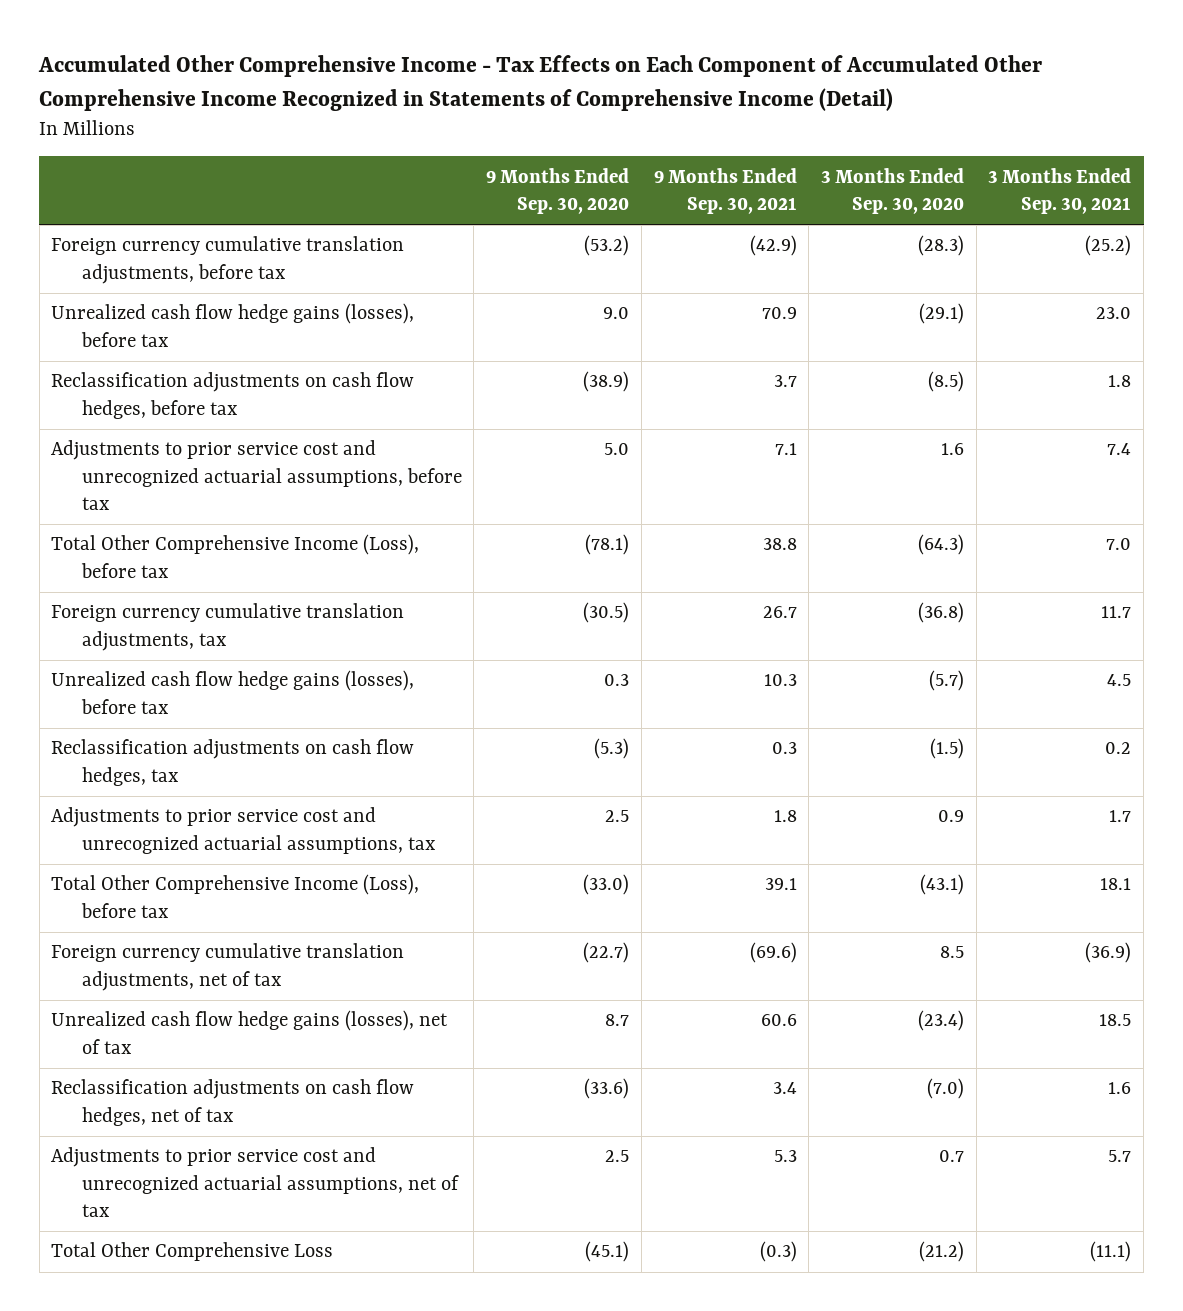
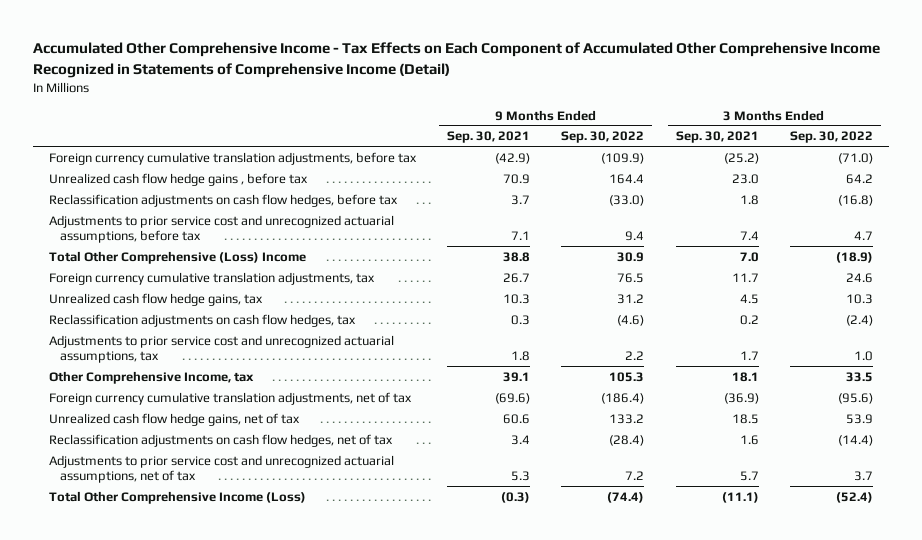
[486,167,630,214] 9 Months Ended Sep. 30, 2020 -> none
[820,167,964,214] 3 Months Ended Sep. 30, 2020 -> none
none -> [561,131,645,144] Sep. 30, 2022
none -> [790,131,874,144] Sep. 30, 2022
[51,303,415,347] Unrealized cash flow hedge gains (losses), before tax -> [48,172,308,186] Unrealized cash flow hedge gains , before tax
[51,534,420,578] Total Other Comprehensive Income (Loss), before tax -> [48,250,306,264] Total Other Comprehensive (Loss) Income
[51,670,415,714] Unrealized cash flow hedge gains (losses), before tax -> [48,292,263,306] Unrealized cash flow hedge gains, tax
[51,874,420,918] Total Other Comprehensive Income (Loss), before tax -> [48,370,254,384] Other Comprehensive Income, tax
[51,1010,449,1054] Unrealized cash flow hedge gains (losses), net of tax -> [48,412,300,426] Unrealized cash flow hedge gains, net of tax
[51,1242,334,1262] Total Other Comprehensive Loss -> [48,490,306,504] Total Other Comprehensive Income (Loss)

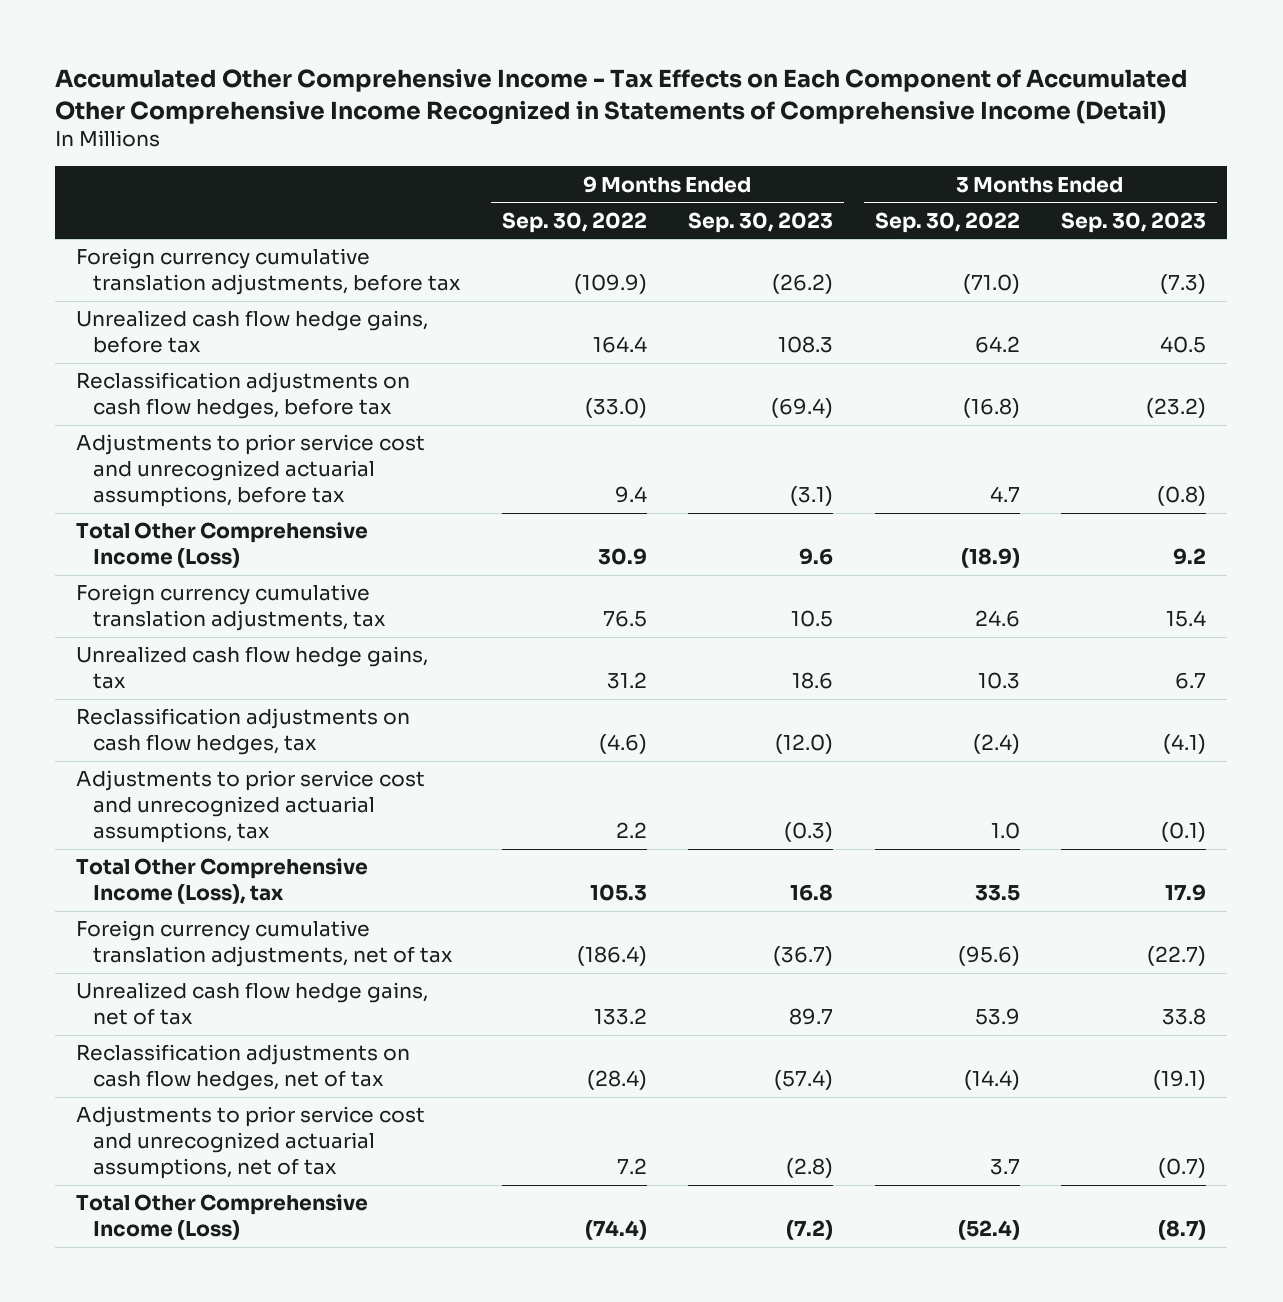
[446,131,530,144] Sep. 30, 2021 -> none
[675,131,759,144] Sep. 30, 2021 -> none
none -> [688,211,834,233] Sep. 30, 2023
none -> [1061,211,1207,233] Sep. 30, 2023
[48,172,308,186] Unrealized cash flow hedge gains , before tax -> [76,310,429,354] Unrealized cash flow hedge gains, before tax
[48,250,306,264] Total Other Comprehensive (Loss) Income -> [76,522,369,569] Total Other Comprehensive Income (Loss)
[48,370,254,384] Other Comprehensive Income, tax -> [76,858,369,905] Total Other Comprehensive Income (Loss), tax

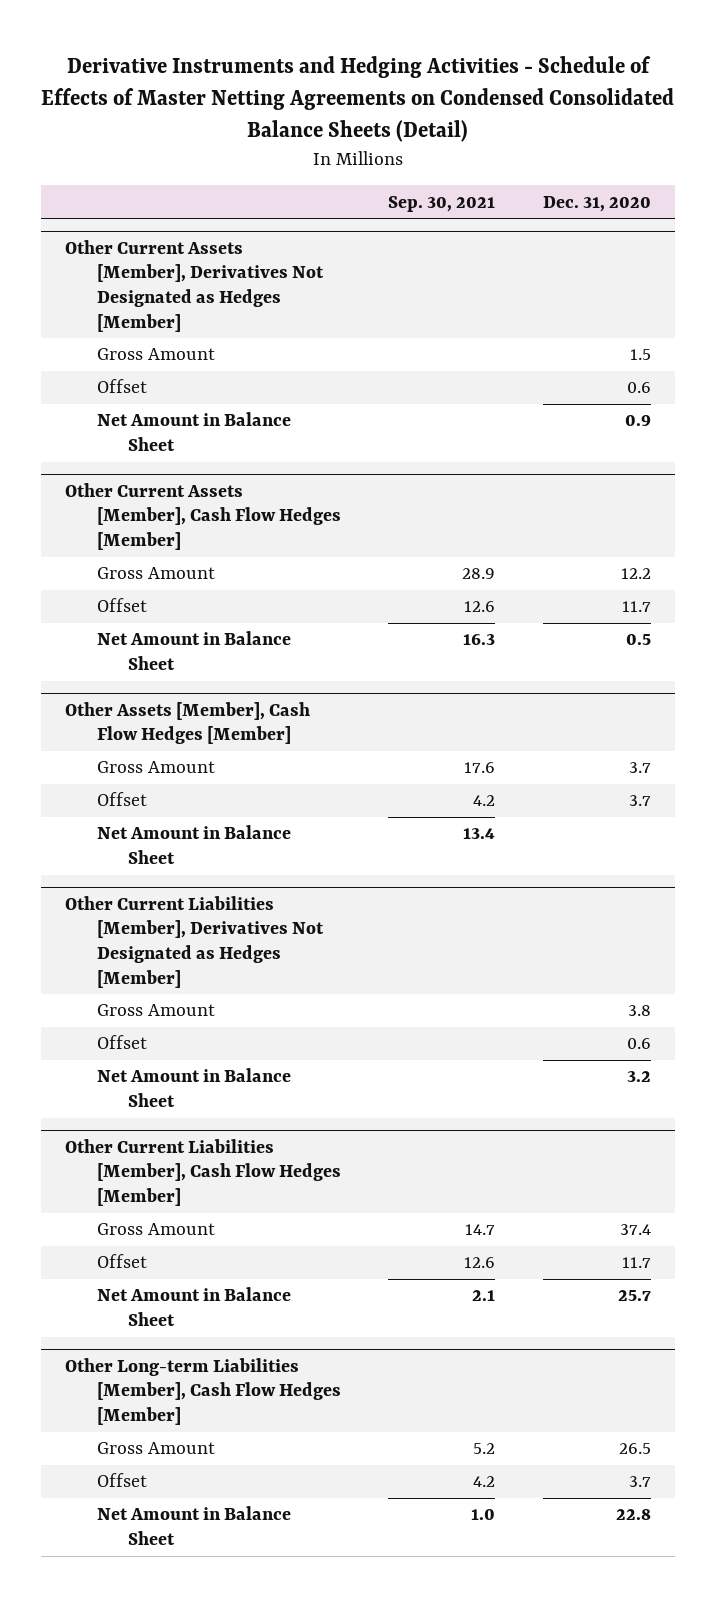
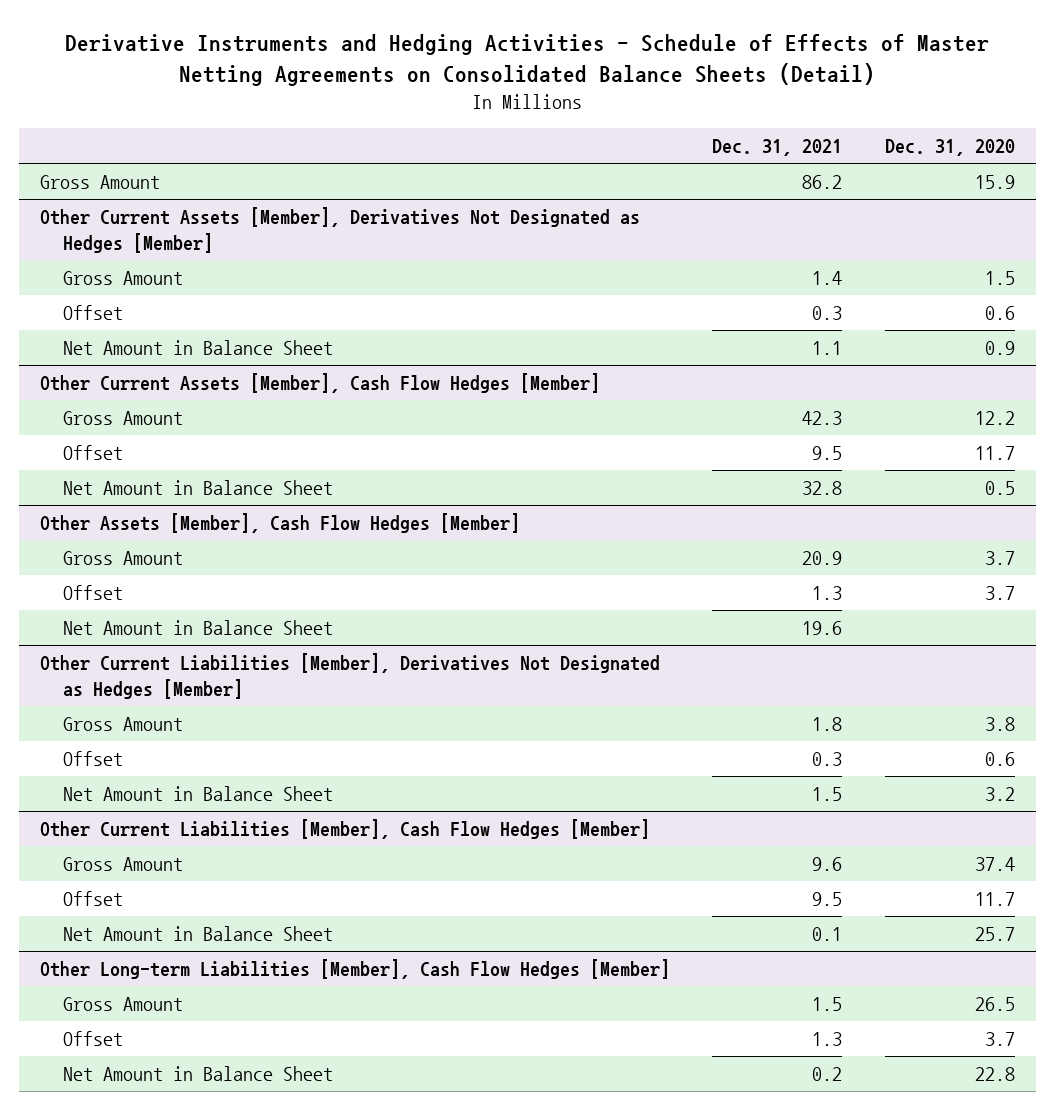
[41,56,675,143] Derivative Instruments and Hedging Activities - Schedule of Effects of Master Netting Agreements on Condensed Consolidated Balance Sheets (Detail) -> [65,33,990,86] Derivative Instruments and Hedging Activities - Schedule of Effects of Master Netting Agreements on Consolidated Balance Sheets (Detail)
[388,195,496,212] Sep. 30, 2021 -> none
none -> [712,138,843,156] Dec. 31, 2021
none -> [40,175,161,190] Gross Amount

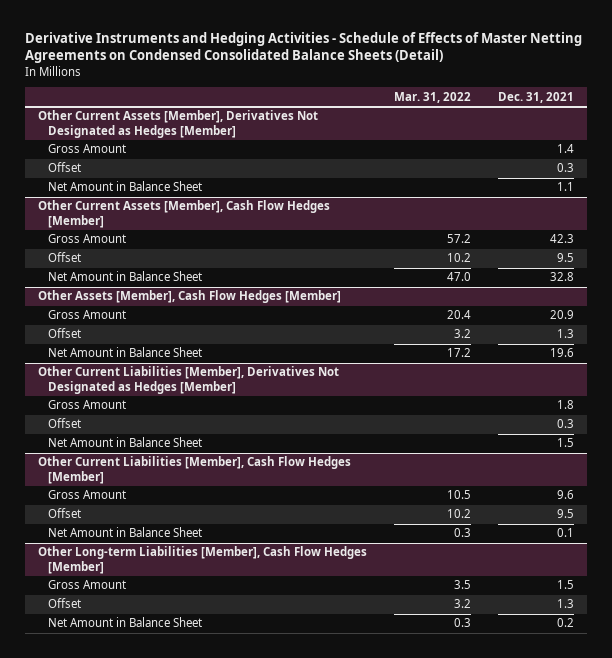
[65,33,990,86] Derivative Instruments and Hedging Activities - Schedule of Effects of Master Netting Agreements on Consolidated Balance Sheets (Detail) -> [24,31,582,64] Derivative Instruments and Hedging Activities - Schedule of Effects of Master Netting Agreements on Condensed Consolidated Balance Sheets (Detail)
[884,138,1015,156] Dec. 31, 2020 -> none
none -> [393,91,471,103] Mar. 31, 2022
[40,175,161,190] Gross Amount -> none

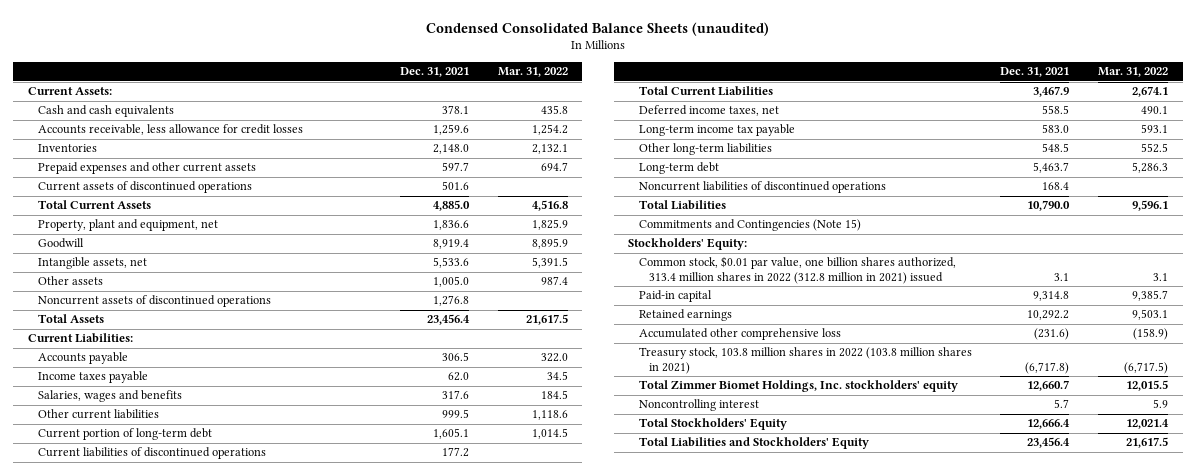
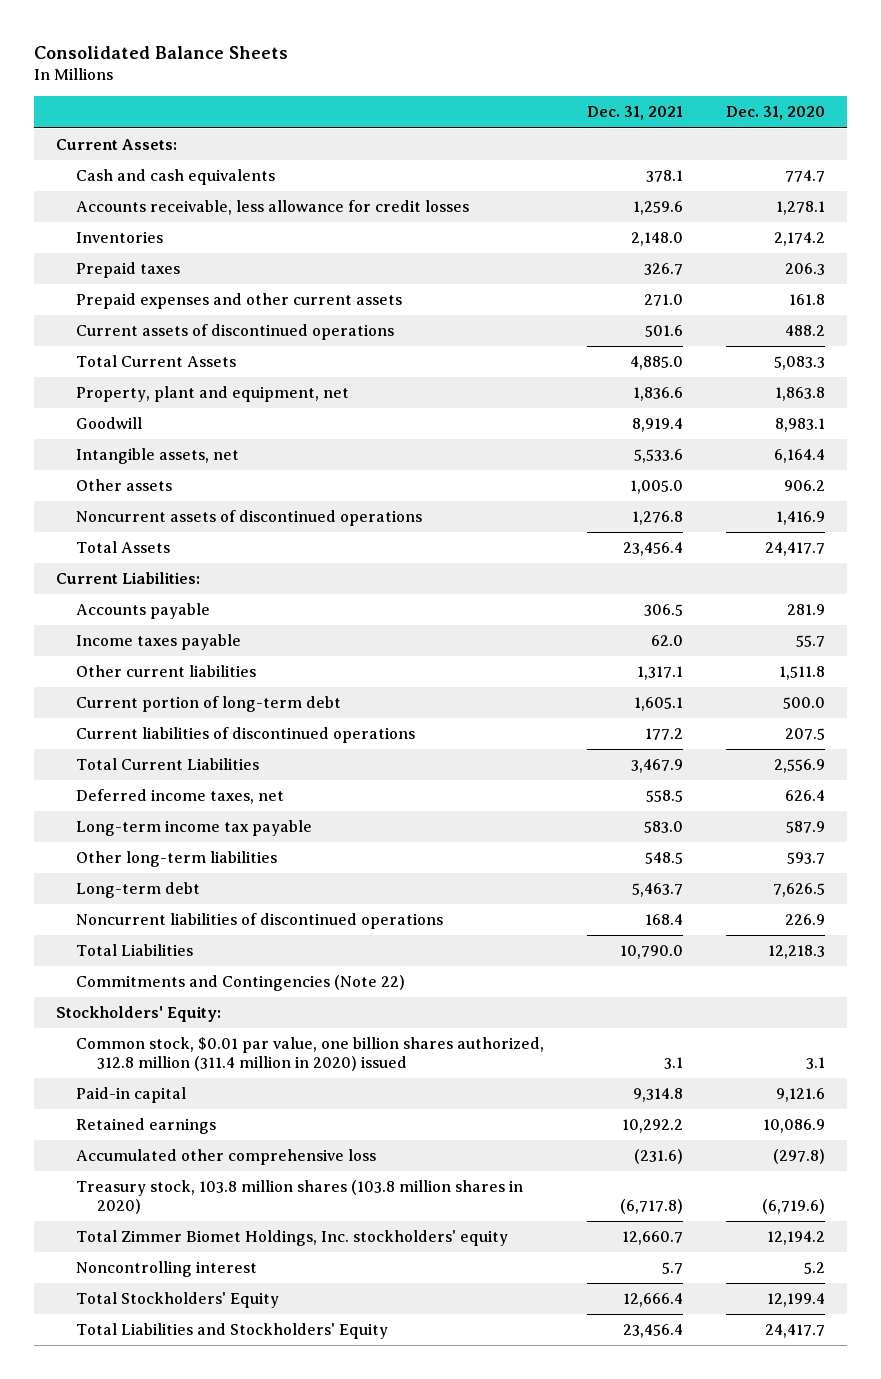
[426,21,770,36] Condensed Consolidated Balance Sheets (unaudited) -> [34,45,289,59] Consolidated Balance Sheets
[497,67,568,78] Mar. 31, 2022 -> none
none -> [726,106,826,121] Dec. 31, 2020
none -> [76,262,181,279] Prepaid taxes
[442,162,470,172] 597.7 -> [644,294,684,307] 271.0
[38,390,183,403] Salaries, wages and benefits -> none
[442,409,470,419] 999.5 -> [637,666,684,681] 1,317.1
[638,219,861,232] Commitments and Contingencies (Note 15) -> [76,975,406,992] Commitments and Contingencies (Note 22)
[638,256,956,285] Common stock, $0.01 par value, one billion shares authorized, 313.4 million shares in 2022 (312.8 million in 2021) issued -> [76,1037,545,1072] Common stock, $0.01 par value, one billion shares authorized, 312.8 million (311.4 million in 2020) issued
[638,347,972,375] Treasury stock, 103.8 million shares in 2022 (103.8 million shares in 2021) -> [76,1180,524,1215] Treasury stock, 103.8 million shares (103.8 million shares in 2020)

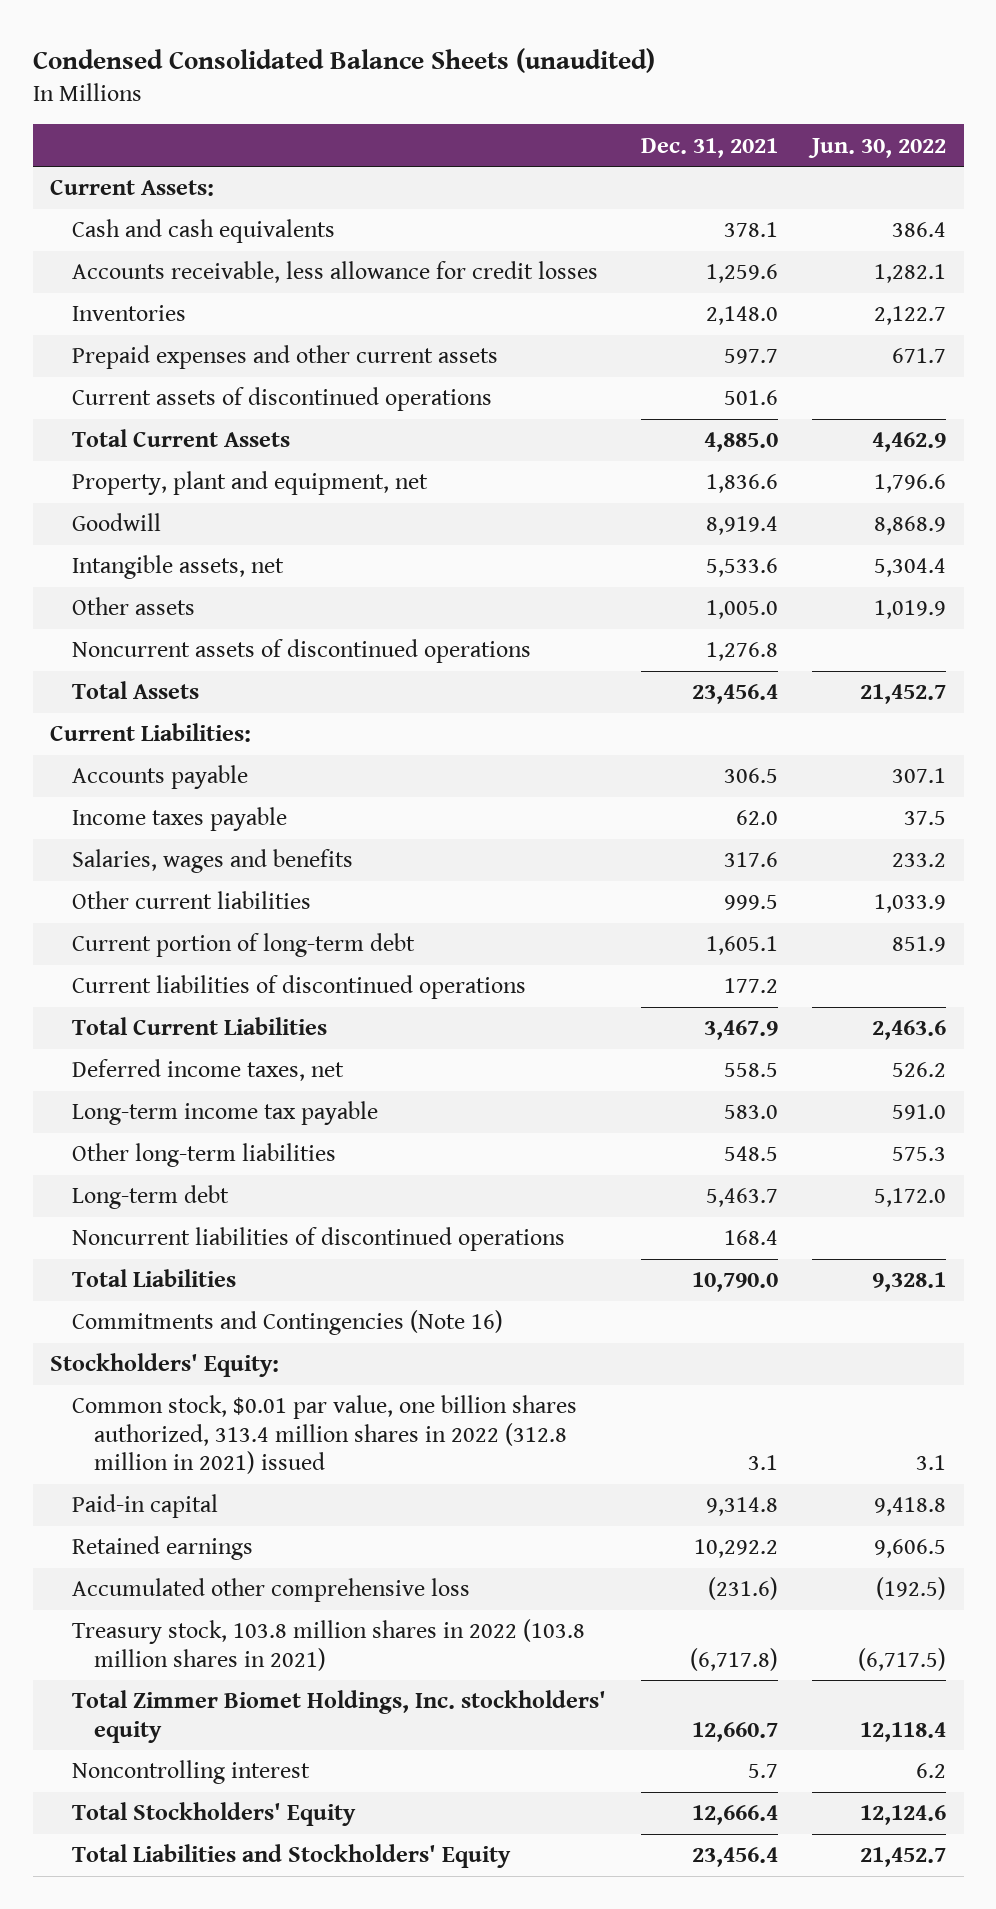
[34,45,289,59] Consolidated Balance Sheets -> [32,48,655,74] Condensed Consolidated Balance Sheets (unaudited)
[726,106,826,121] Dec. 31, 2020 -> none
none -> [808,137,947,158] Jun. 30, 2022
[76,262,181,279] Prepaid taxes -> none
[644,294,684,307] 271.0 -> [723,349,778,365] 597.7
none -> [72,849,354,874] Salaries, wages and benefits
[637,666,684,681] 1,317.1 -> [723,895,778,911] 999.5
[76,975,406,992] Commitments and Contingencies (Note 22) -> [72,1310,504,1336] Commitments and Contingencies (Note 16)
[76,1037,545,1072] Common stock, $0.01 par value, one billion shares authorized, 312.8 million (311.4 million in 2020) issued -> [72,1395,578,1475] Common stock, $0.01 par value, one billion shares authorized, 313.4 million shares in 2022 (312.8 million in 2021) issued
[76,1180,524,1215] Treasury stock, 103.8 million shares (103.8 million shares in 2020) -> [72,1619,586,1671] Treasury stock, 103.8 million shares in 2022 (103.8 million shares in 2021)

